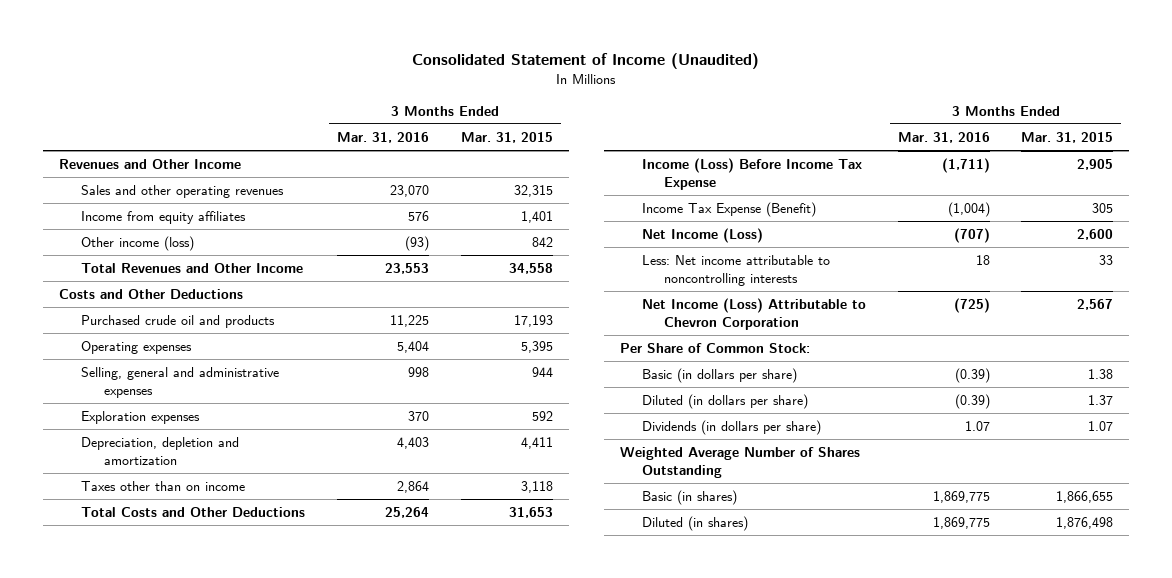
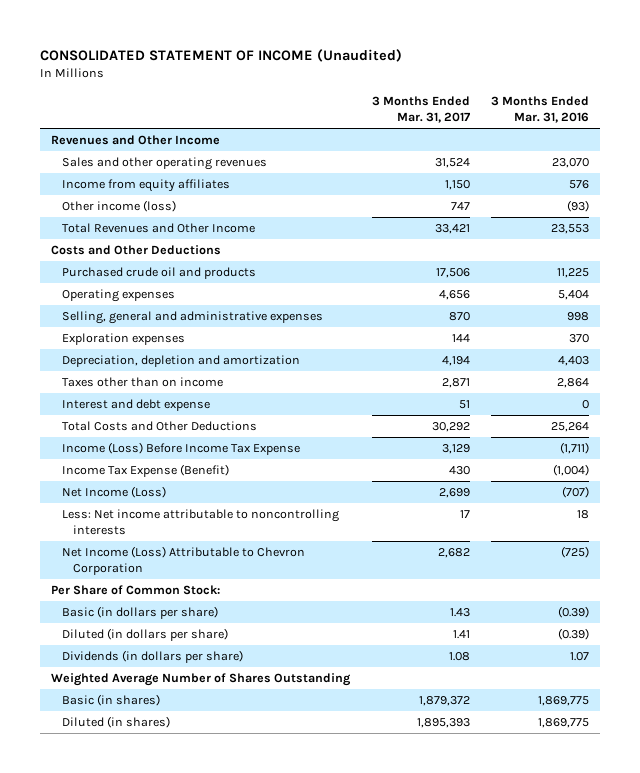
[412,52,760,69] Consolidated Statement of Income (Unaudited) -> [40,49,403,63] CONSOLIDATED STATEMENT OF INCOME (Unaudited)
[460,131,553,143] Mar. 31, 2015 -> none
none -> [371,96,470,124] 3 Months Ended Mar. 31, 2017
none -> [61,399,210,412] Interest and debt expense

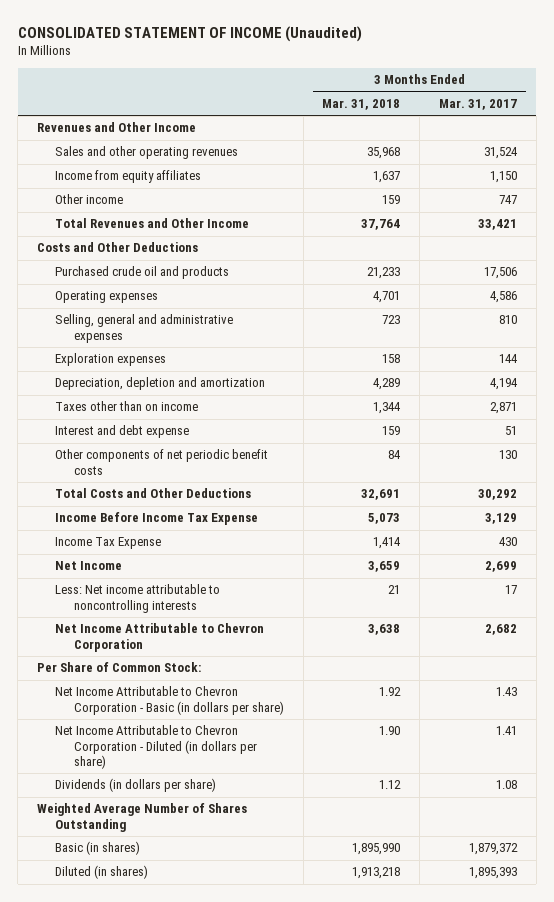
[491,96,590,124] 3 Months Ended Mar. 31, 2016 -> none
none -> [322,98,401,110] Mar. 31, 2018
[61,200,176,213] Other income (loss) -> [55,194,124,205] Other income
[438,290,470,301] 4,656 -> [489,291,517,304] 4,586
[448,312,470,322] 870 -> [498,315,517,325] 810
none -> [55,449,269,475] Other components of net periodic benefit costs
[61,442,300,456] Income (Loss) Before Income Tax Expense -> [55,512,259,526] Income Before Income Tax Expense
[61,464,229,478] Income Tax Expense (Benefit) -> [55,537,162,550] Income Tax Expense
[61,486,166,499] Net Income (Loss) -> [55,561,123,571] Net Income
[61,546,305,576] Net Income (Loss) Attributable to Chevron Corporation -> [55,623,265,652] Net Income Attributable to Chevron Corporation
[61,606,218,620] Basic (in dollars per share) -> [55,686,284,715] Net Income Attributable to Chevron Corporation - Basic (in dollars per share)
[61,628,228,642] Diluted (in dollars per share) -> [55,725,257,769] Net Income Attributable to Chevron Corporation - Diluted (in dollars per share)

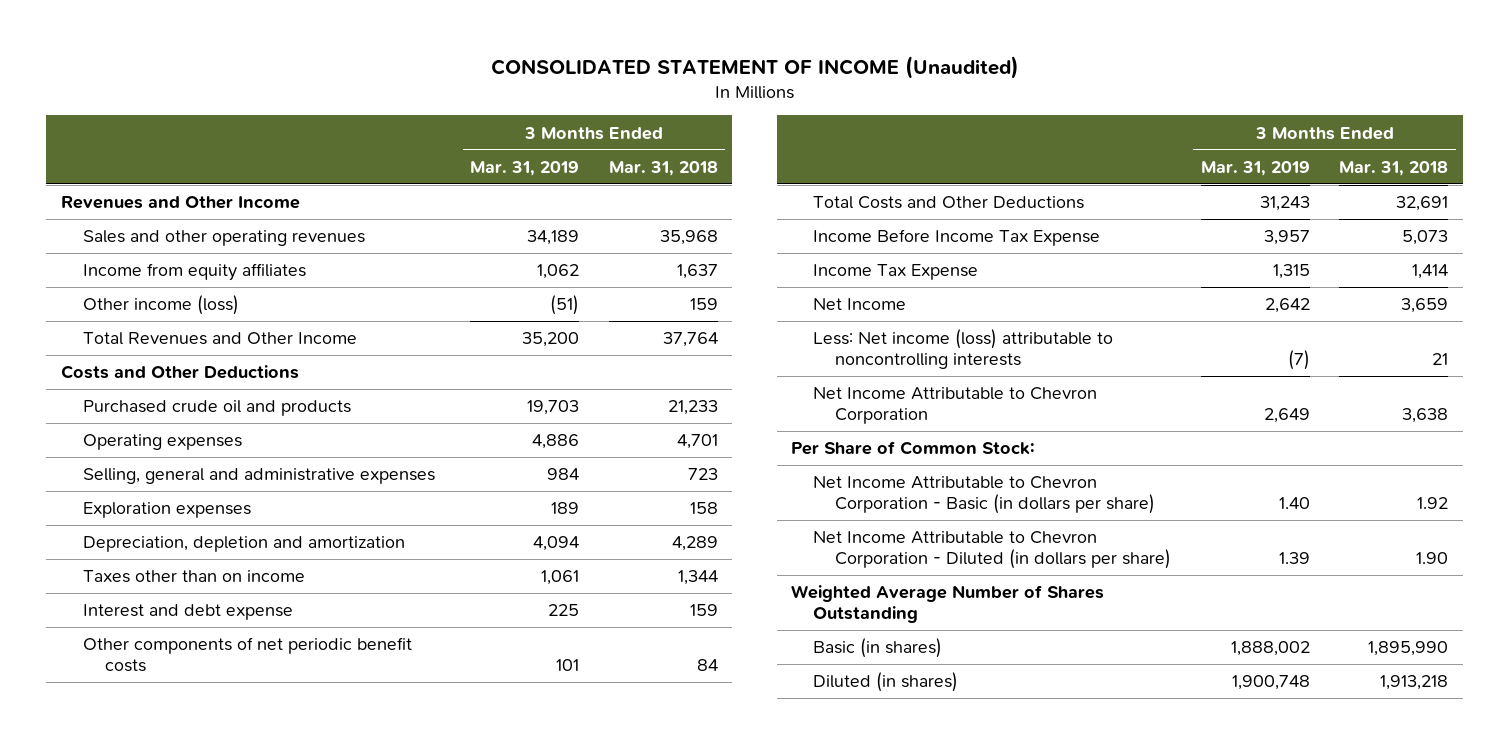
[438,98,517,110] Mar. 31, 2017 -> none
none -> [470,160,580,176] Mar. 31, 2019
[55,194,124,205] Other income -> [82,295,239,316] Other income (loss)
[55,584,221,613] Less: Net income attributable to noncontrolling interests -> [813,329,1114,370] Less: Net income (loss) attributable to noncontrolling interests
[55,778,217,793] Dividends (in dollars per share) -> none

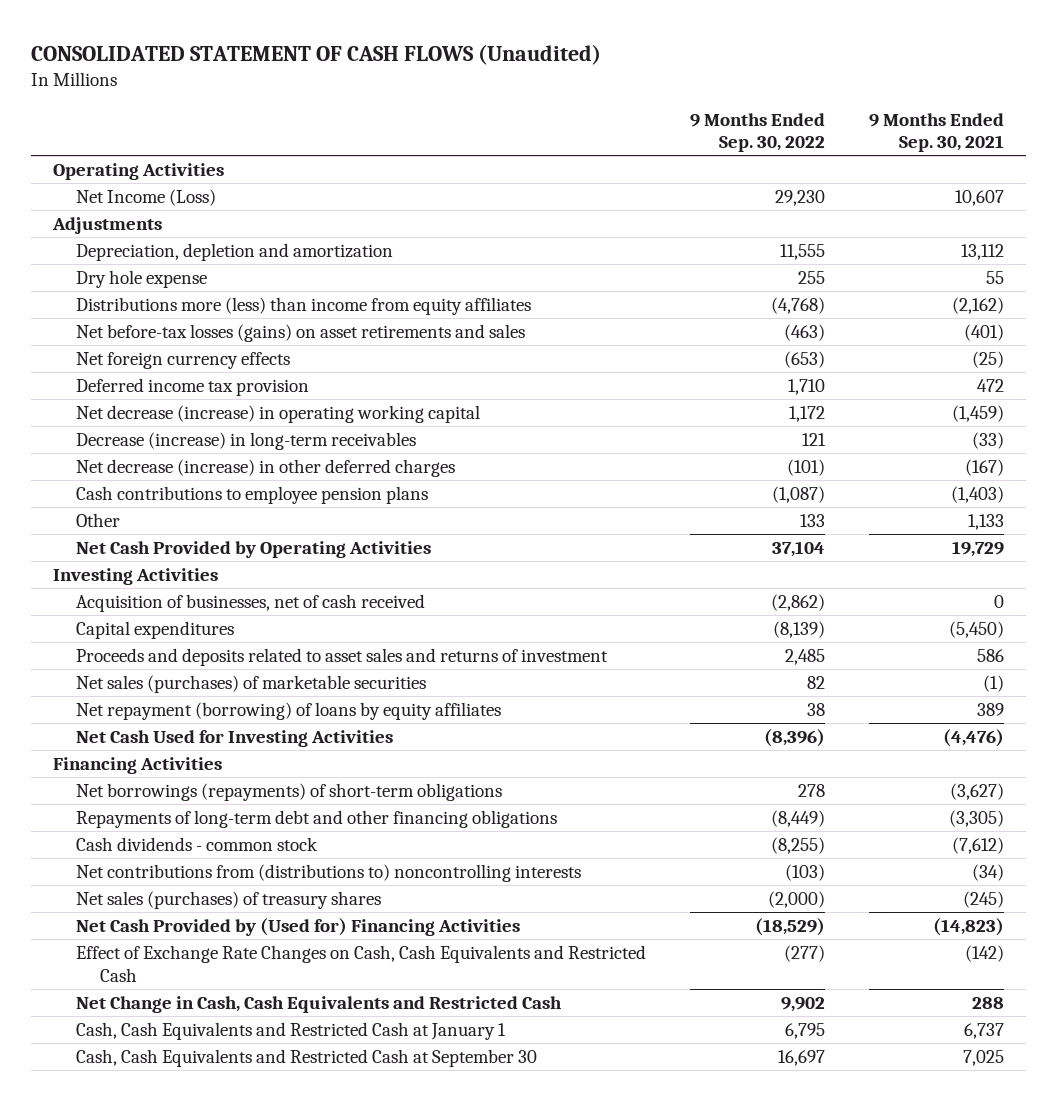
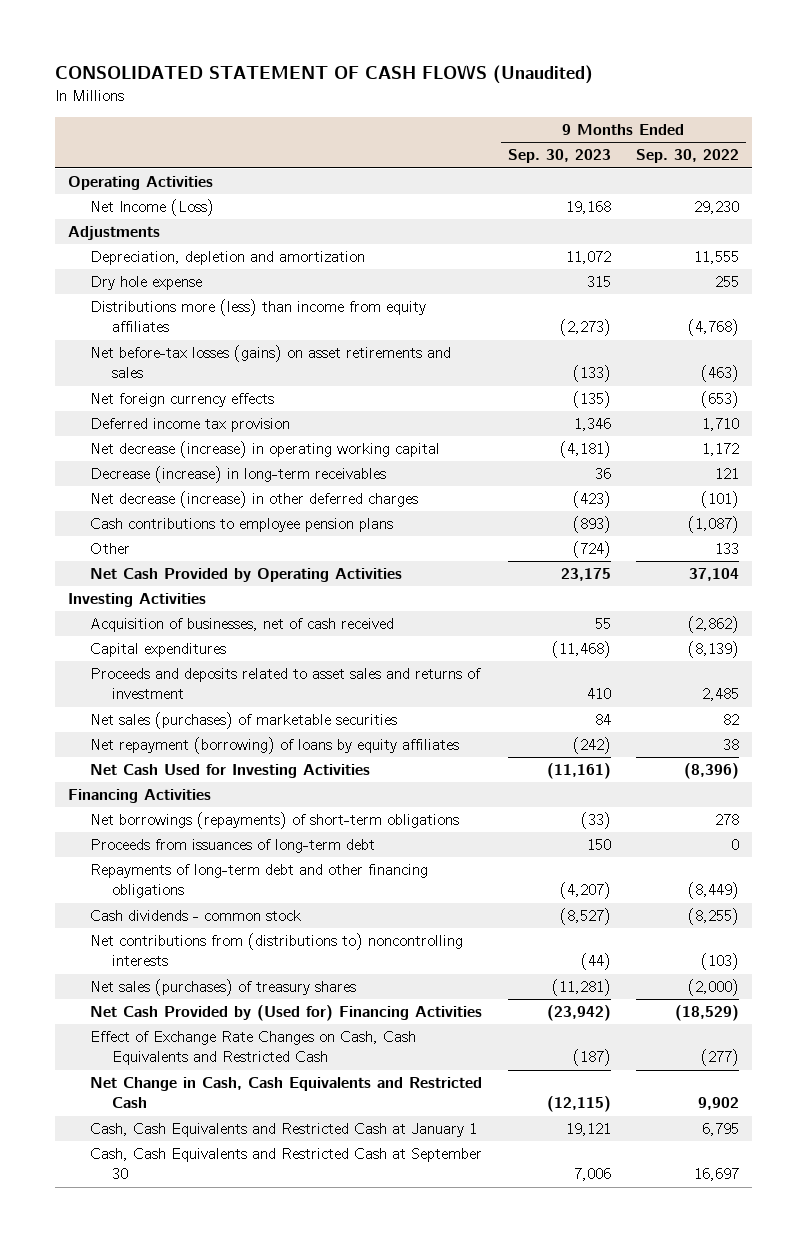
[868,112,1004,153] 9 Months Ended Sep. 30, 2021 -> none
none -> [507,149,611,164] Sep. 30, 2023
none -> [89,839,375,854] Proceeds from issuances of long-term debt

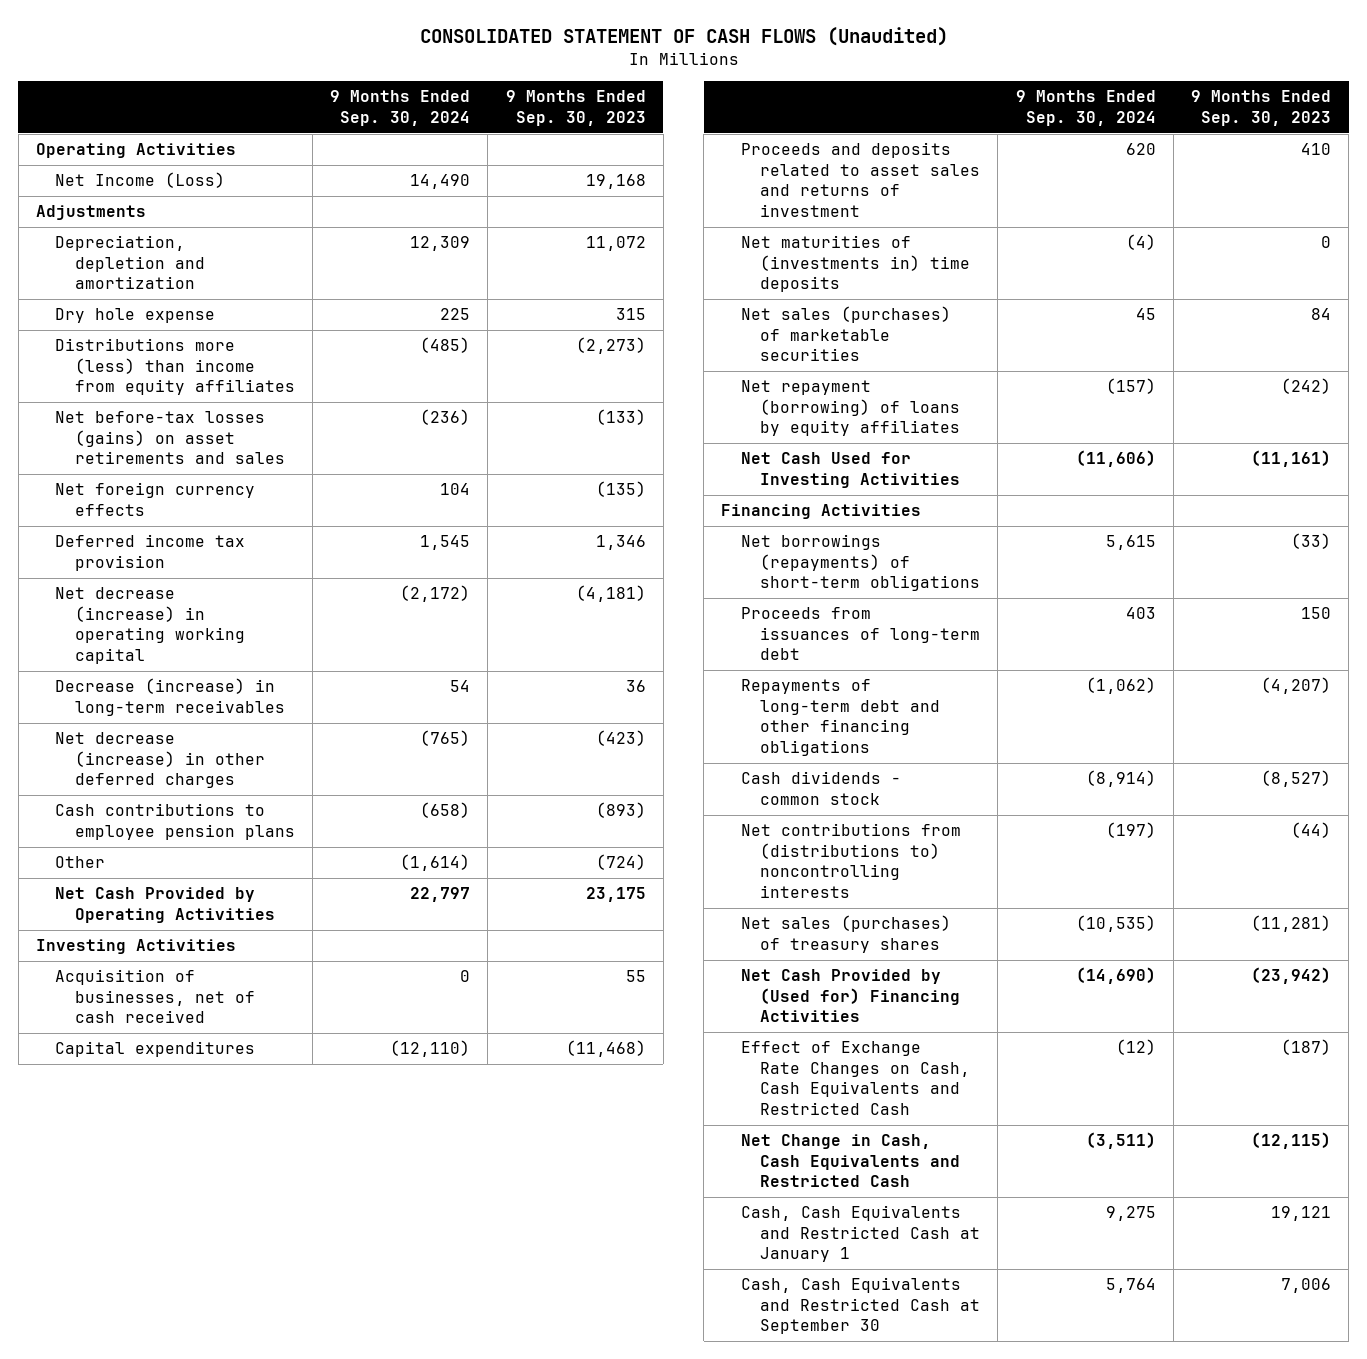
[636,149,740,164] Sep. 30, 2022 -> none
none -> [330,90,471,126] 9 Months Ended Sep. 30, 2024
none -> [740,235,971,293] Net maturities of (investments in) time deposits

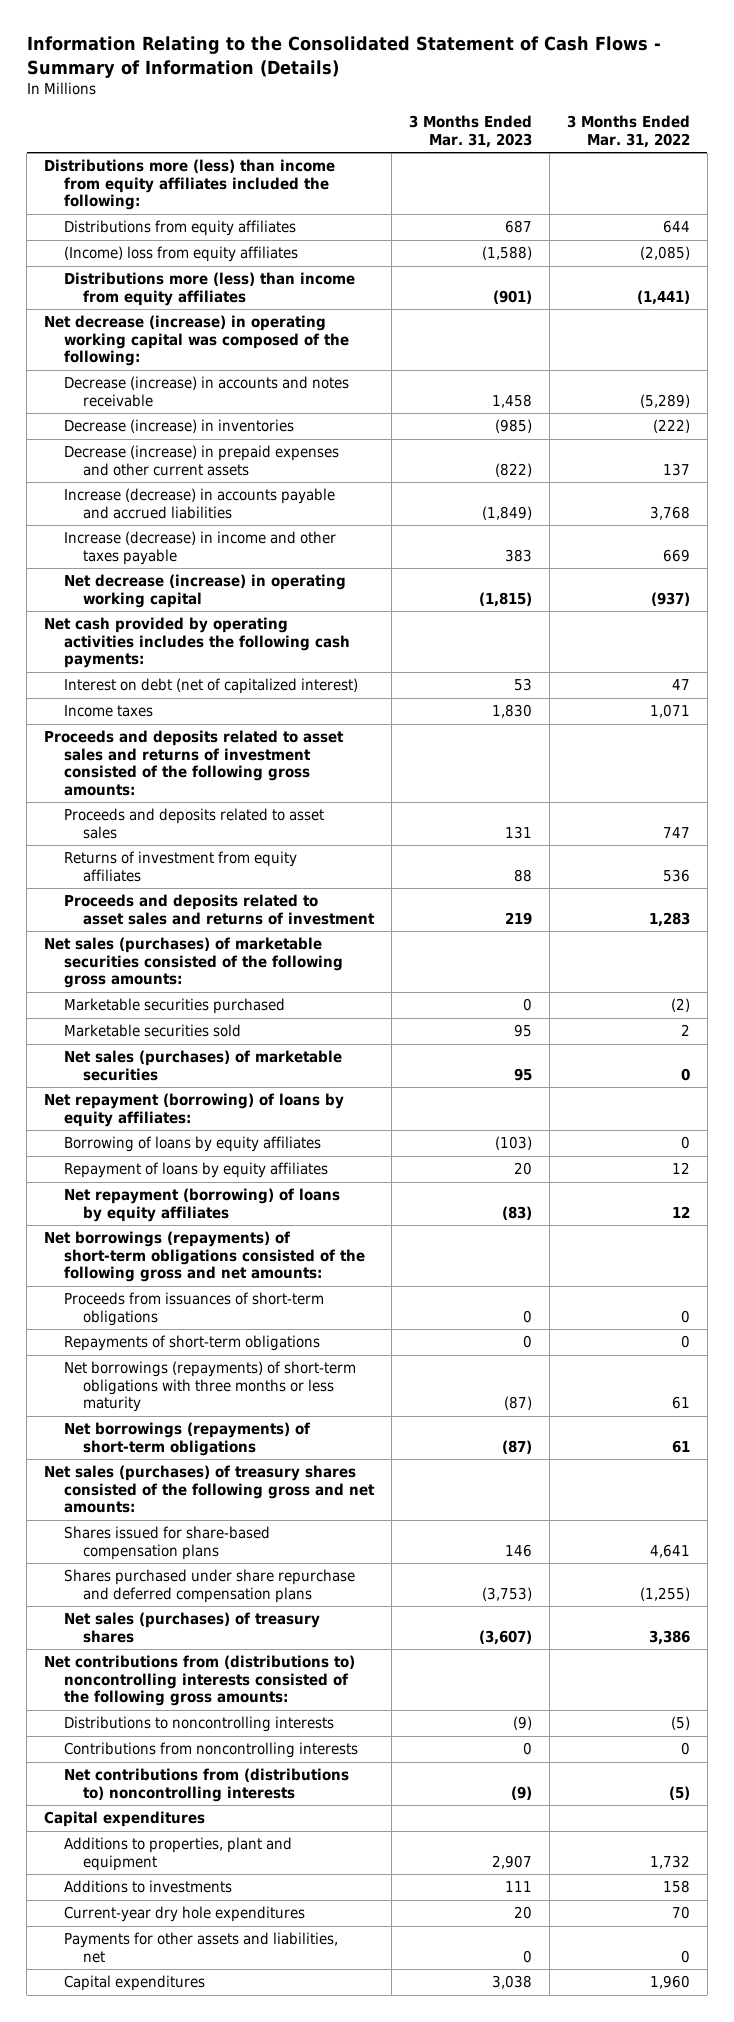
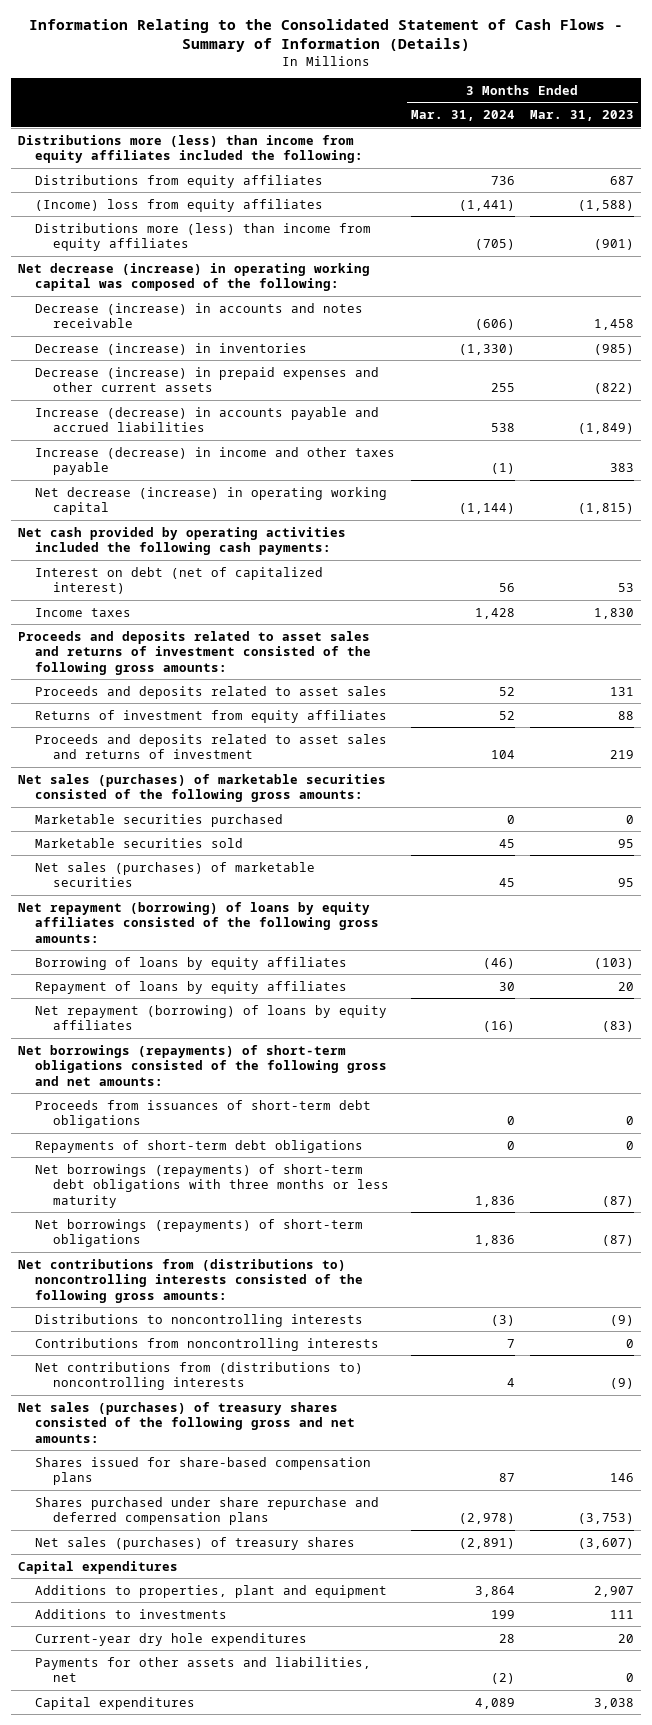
[566,115,690,148] 3 Months Ended Mar. 31, 2022 -> none
none -> [410,110,515,122] Mar. 31, 2024
[44,617,350,669] Net cash provided by operating activities includes the following cash payments: -> [18,526,347,556] Net cash provided by operating activities included the following cash payments:
[44,1093,345,1127] Net repayment (borrowing) of loans by equity affiliates: -> [18,901,380,943] Net repayment (borrowing) of loans by equity affiliates consisted of the following gross amounts:
[63,1292,324,1326] Proceeds from issuances of short-term obligations -> [35,1099,372,1129] Proceeds from issuances of short-term debt obligations
[63,1335,320,1352] Repayments of short-term obligations -> [35,1139,364,1153] Repayments of short-term debt obligations
[63,1361,356,1413] Net borrowings (repayments) of short-term obligations with three months or less maturity -> [35,1163,389,1208] Net borrowings (repayments) of short-term debt obligations with three months or less maturity
[44,1465,375,1514] Net sales (purchases) of treasury shares consisted of the following gross and net amounts: -> [18,1401,356,1443] Net sales (purchases) of treasury shares consisted of the following gross and net amounts:
[63,1526,270,1560] Shares issued for share-based compensation plans -> [35,1456,372,1486] Shares issued for share-based compensation plans
[63,1569,355,1603] Shares purchased under share repurchase and deferred compensation plans -> [35,1496,380,1526] Shares purchased under share repurchase and deferred compensation plans
[63,1612,320,1643] Net sales (purchases) of treasury shares -> [35,1536,356,1550] Net sales (purchases) of treasury shares

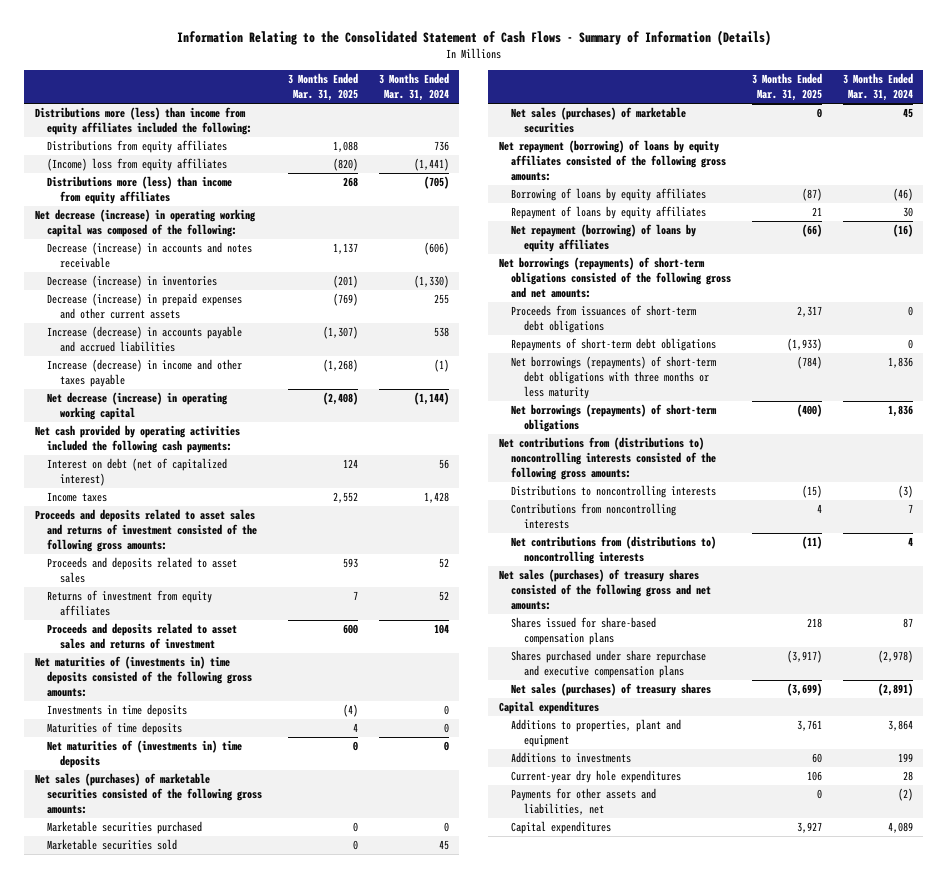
[529,110,634,122] Mar. 31, 2023 -> none
none -> [287,72,358,102] 3 Months Ended Mar. 31, 2025
none -> [34,656,253,698] Net maturities of (investments in) time deposits consisted of the following gross amounts:
none -> [47,704,188,718] Investments in time deposits
none -> [47,722,183,736] Maturities of time deposits
none -> [47,740,243,769] Net maturities of (investments in) time deposits
[35,1496,380,1526] Shares purchased under share repurchase and deferred compensation plans -> [511,650,707,679] Shares purchased under share repurchase and executive compensation plans

